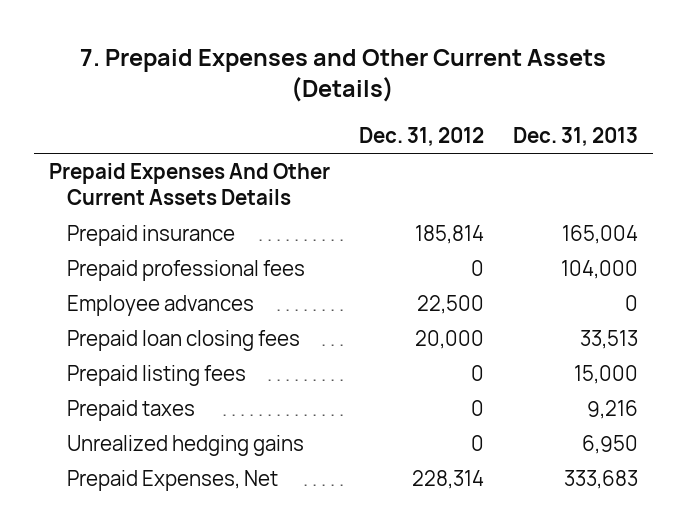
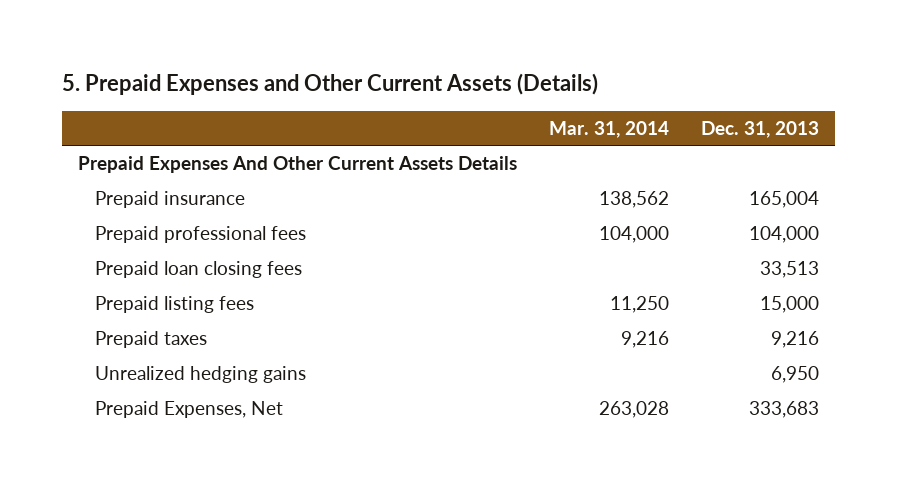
[80,48,607,103] 7. Prepaid Expenses and Other Current Assets (Details) -> [61,73,598,96] 5. Prepaid Expenses and Other Current Assets (Details)
[358,126,484,146] Dec. 31, 2012 -> none
none -> [548,120,669,138] Mar. 31, 2014
[67,295,255,317] Employee advances -> none

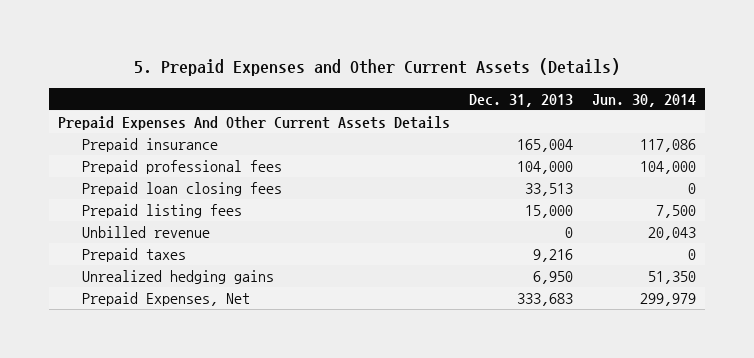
[548,120,669,138] Mar. 31, 2014 -> none
none -> [591,93,696,107] Jun. 30, 2014
none -> [81,225,210,238] Unbilled revenue

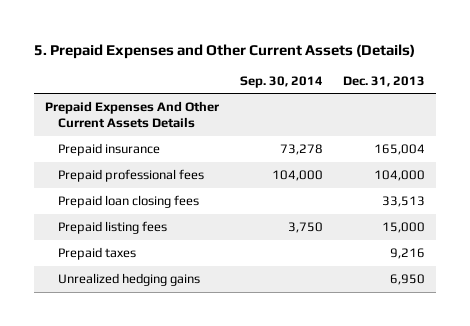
[591,93,696,107] Jun. 30, 2014 -> none
none -> [239,75,323,88] Sep. 30, 2014
[81,225,210,238] Unbilled revenue -> none
[81,291,250,306] Prepaid Expenses, Net -> none

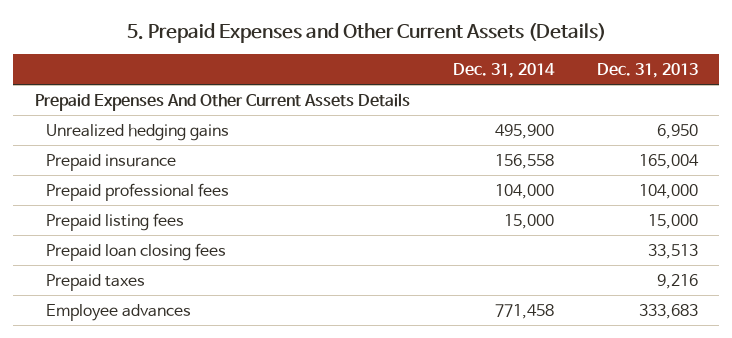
[239,75,323,88] Sep. 30, 2014 -> none
none -> [452,62,555,78] Dec. 31, 2014
[57,273,200,287] Unrealized hedging gains -> [45,123,229,141] Unrealized hedging gains
[57,195,199,209] Prepaid loan closing fees -> [45,242,226,261] Prepaid loan closing fees
none -> [45,303,191,321] Employee advances

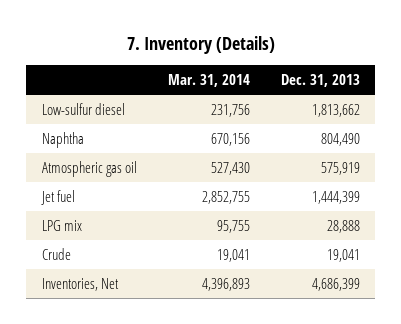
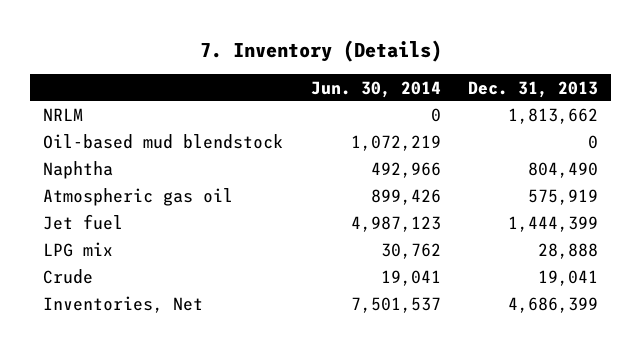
[167,73,250,87] Mar. 31, 2014 -> none
none -> [310,80,441,98] Jun. 30, 2014
[41,103,125,116] Low-sulfur diesel -> [43,108,84,122] NRLM
none -> [43,134,284,150] Oil-based mud blendstock

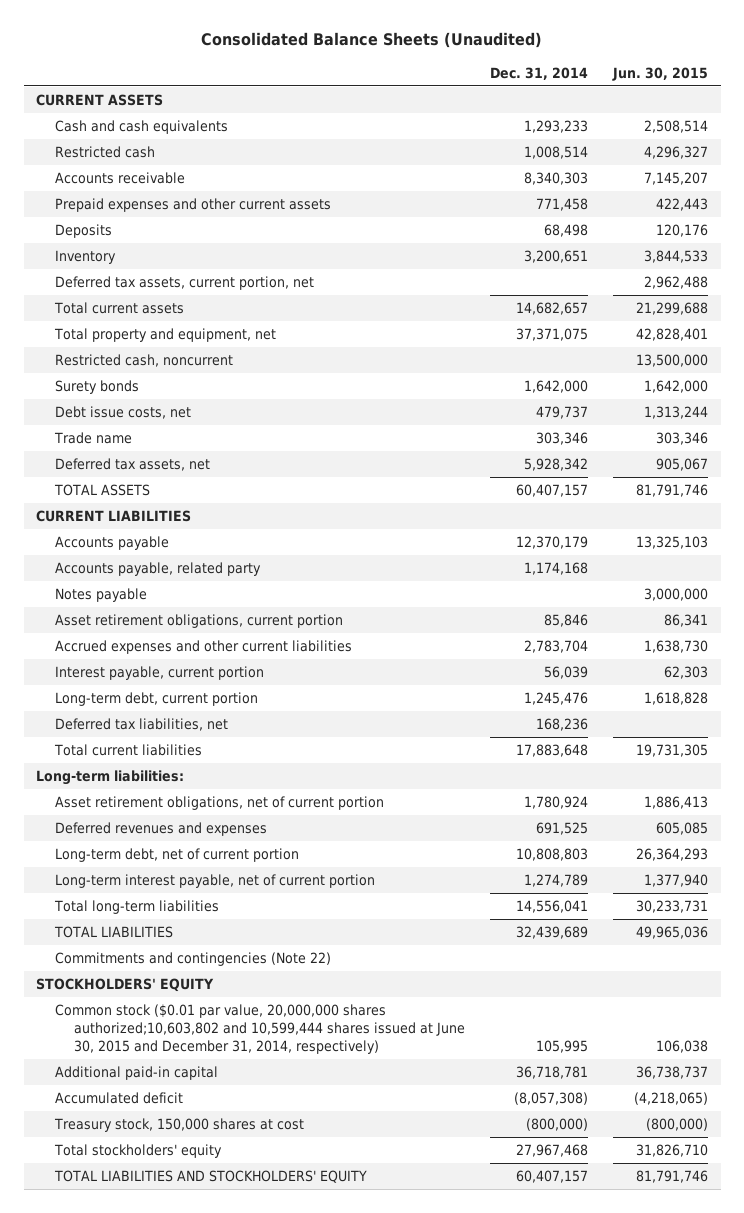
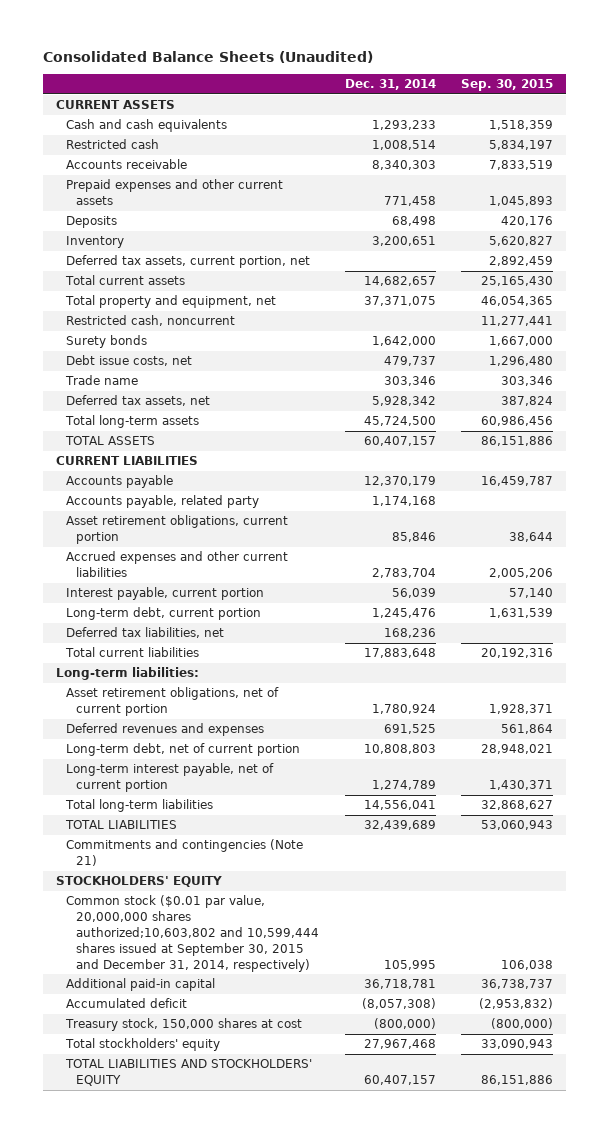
[612,66,709,81] Jun. 30, 2015 -> none
none -> [461,79,554,92] Sep. 30, 2015
none -> [64,415,199,429] Total long-term assets
[55,588,148,603] Notes payable -> none
[55,952,332,967] Commitments and contingencies (Note 22) -> [65,839,303,867] Commitments and contingencies (Note 21)
[55,1004,466,1055] Common stock ($0.01 par value, 20,000,000 shares authorized;10,603,802 and 10,599,444 shares issued at June 30, 2015 and December 31, 2014, respectively) -> [65,895,319,972] Common stock ($0.01 par value, 20,000,000 shares authorized;10,603,802 and 10,599,444 shares issued at September 30, 2015 and December 31, 2014, respectively)

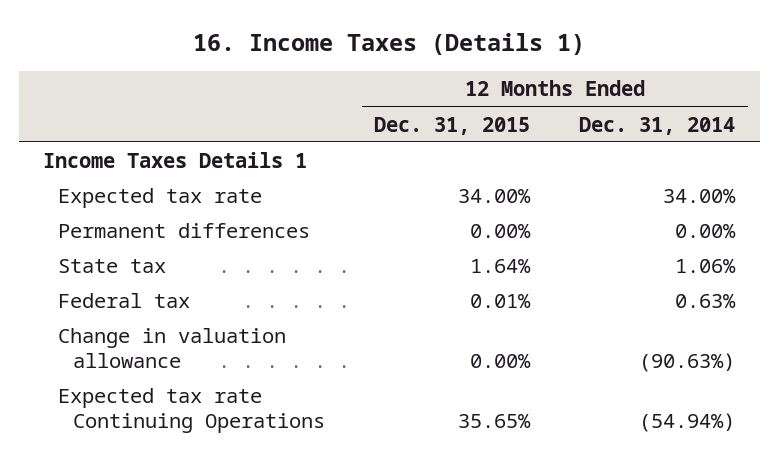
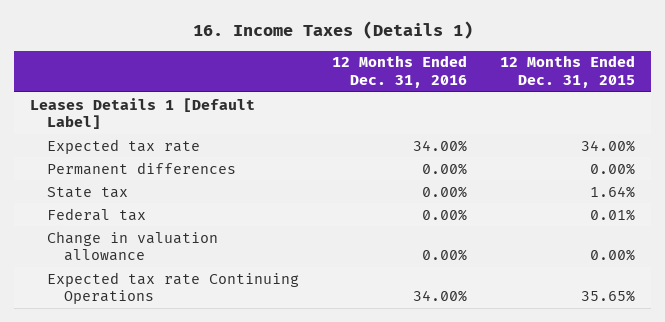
[579,116,736,135] Dec. 31, 2014 -> none
none -> [332,55,468,88] 12 Months Ended Dec. 31, 2016
[43,152,308,169] Income Taxes Details 1 -> [30,97,256,130] Leases Details 1 [Default Label]

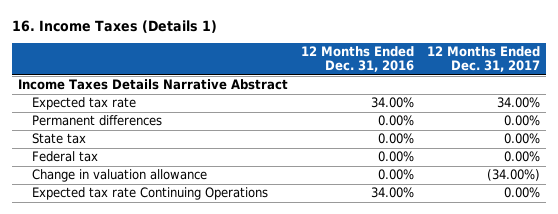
[499,55,635,88] 12 Months Ended Dec. 31, 2015 -> none
none -> [426,46,540,73] 12 Months Ended Dec. 31, 2017
[30,97,256,130] Leases Details 1 [Default Label] -> [17,79,288,91] Income Taxes Details Narrative Abstract

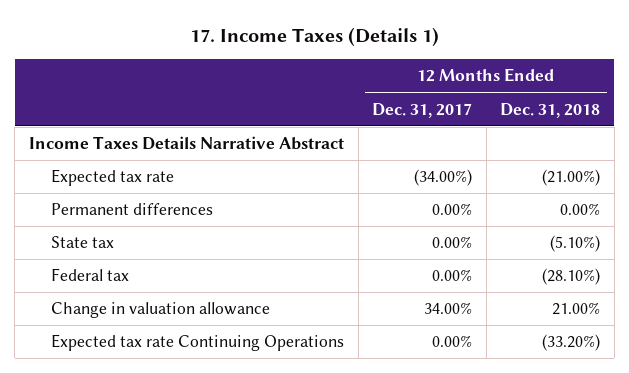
[11,19,217,33] 16. Income Taxes (Details 1) -> [189,26,439,47] 17. Income Taxes (Details 1)
[300,46,414,73] 12 Months Ended Dec. 31, 2016 -> none
none -> [500,102,601,118] Dec. 31, 2018
[496,97,540,109] 34.00% -> [414,169,473,187] (34.00%)
[486,169,540,182] (34.00%) -> [424,302,473,315] 34.00%

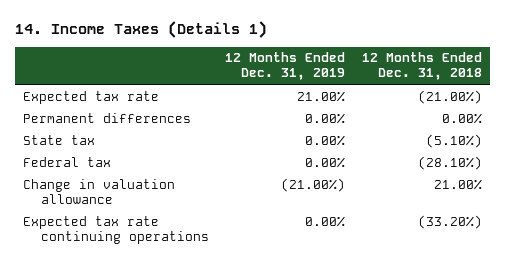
[189,26,439,47] 17. Income Taxes (Details 1) -> [15,21,268,39] 14. Income Taxes (Details 1)
[372,102,473,118] Dec. 31, 2017 -> none
none -> [225,52,346,81] 12 Months Ended Dec. 31, 2019
[28,136,344,151] Income Taxes Details Narrative Abstract -> none
[50,334,344,352] Expected tax rate Continuing Operations -> [23,215,209,244] Expected tax rate continuing operations

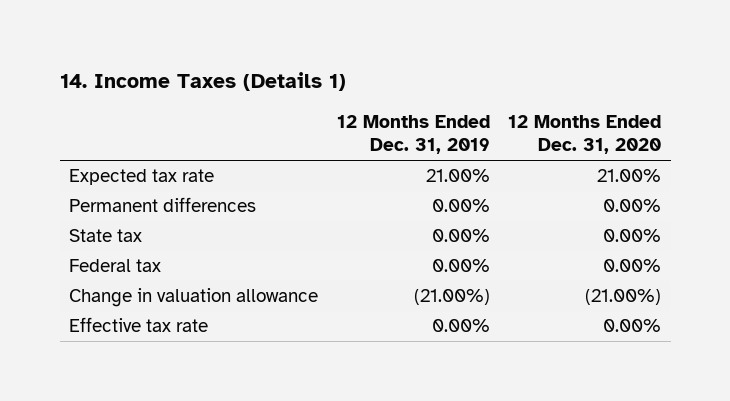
[361,52,482,81] 12 Months Ended Dec. 31, 2018 -> none
none -> [508,114,662,155] 12 Months Ended Dec. 31, 2020
[23,215,209,244] Expected tax rate continuing operations -> [68,317,208,333] Effective tax rate

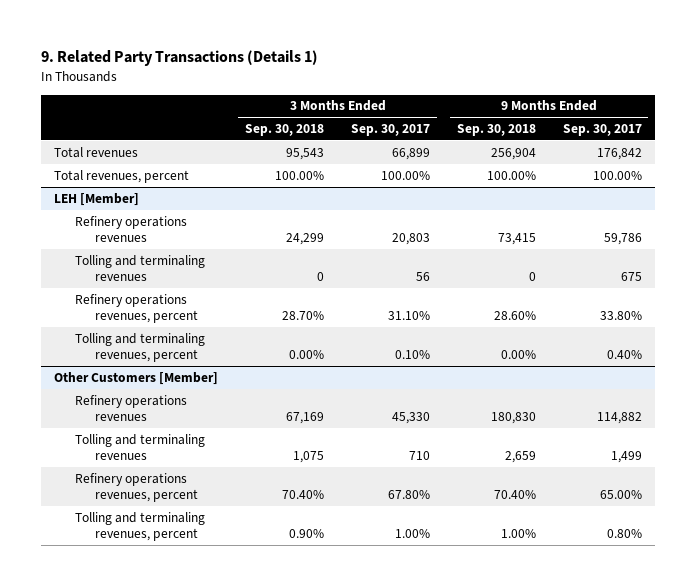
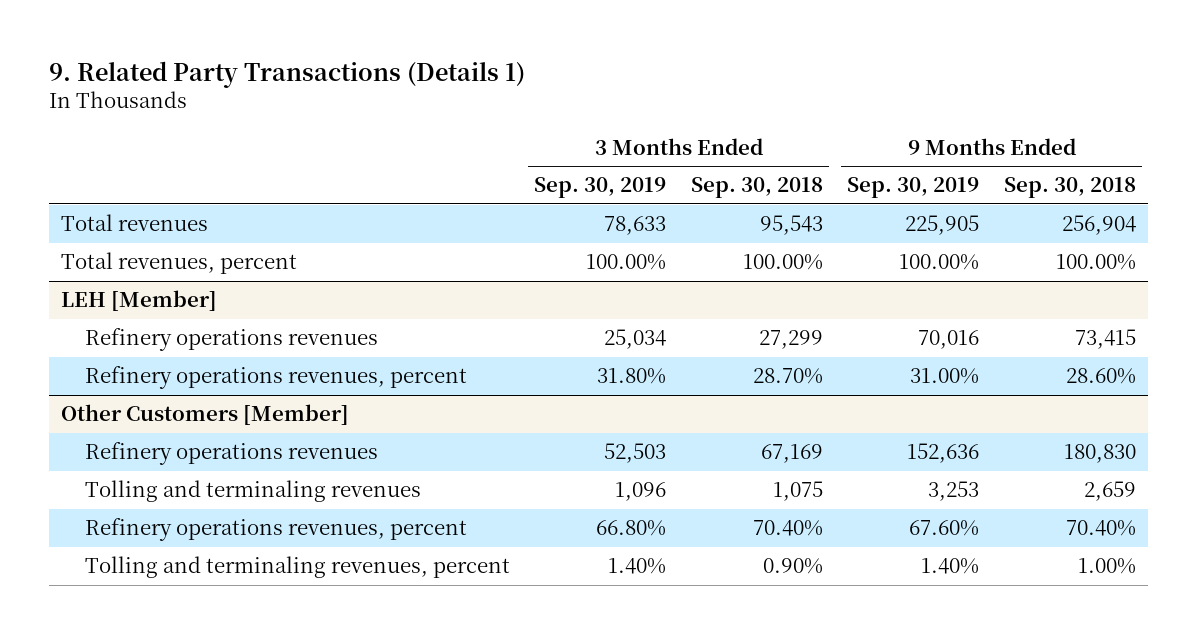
[350,124,430,137] Sep. 30, 2017 -> none
[562,124,642,137] Sep. 30, 2017 -> none
none -> [534,177,667,199] Sep. 30, 2019
none -> [847,177,980,199] Sep. 30, 2019
[74,254,205,282] Tolling and terminaling revenues -> none
[286,233,325,246] 24,299 -> [758,330,823,350] 27,299
[74,332,205,363] Tolling and terminaling revenues, percent -> none

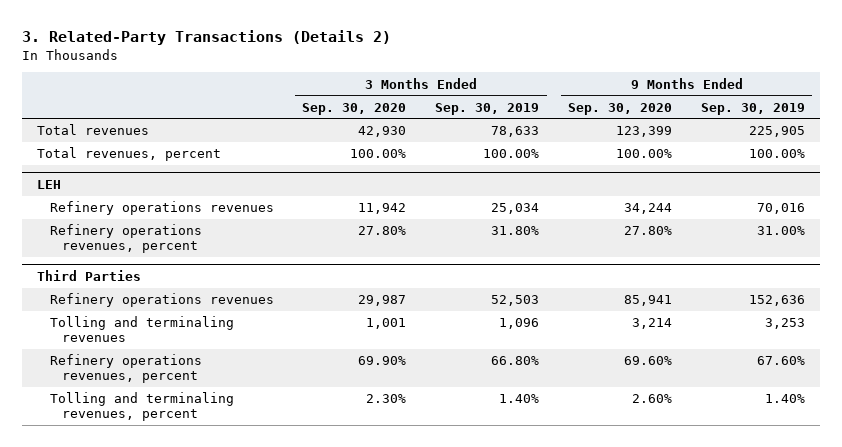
[48,60,525,88] 9. Related Party Transactions (Details 1) -> [22,30,392,46] 3. Related-Party Transactions (Details 2)
[690,177,823,199] Sep. 30, 2018 -> none
[1003,177,1136,199] Sep. 30, 2018 -> none
none -> [302,102,407,115] Sep. 30, 2020
none -> [568,102,673,115] Sep. 30, 2020
[61,290,218,312] LEH [Member] -> [36,179,61,189] LEH
[61,404,350,426] Other Customers [Member] -> none
none -> [36,269,141,281] Third Parties

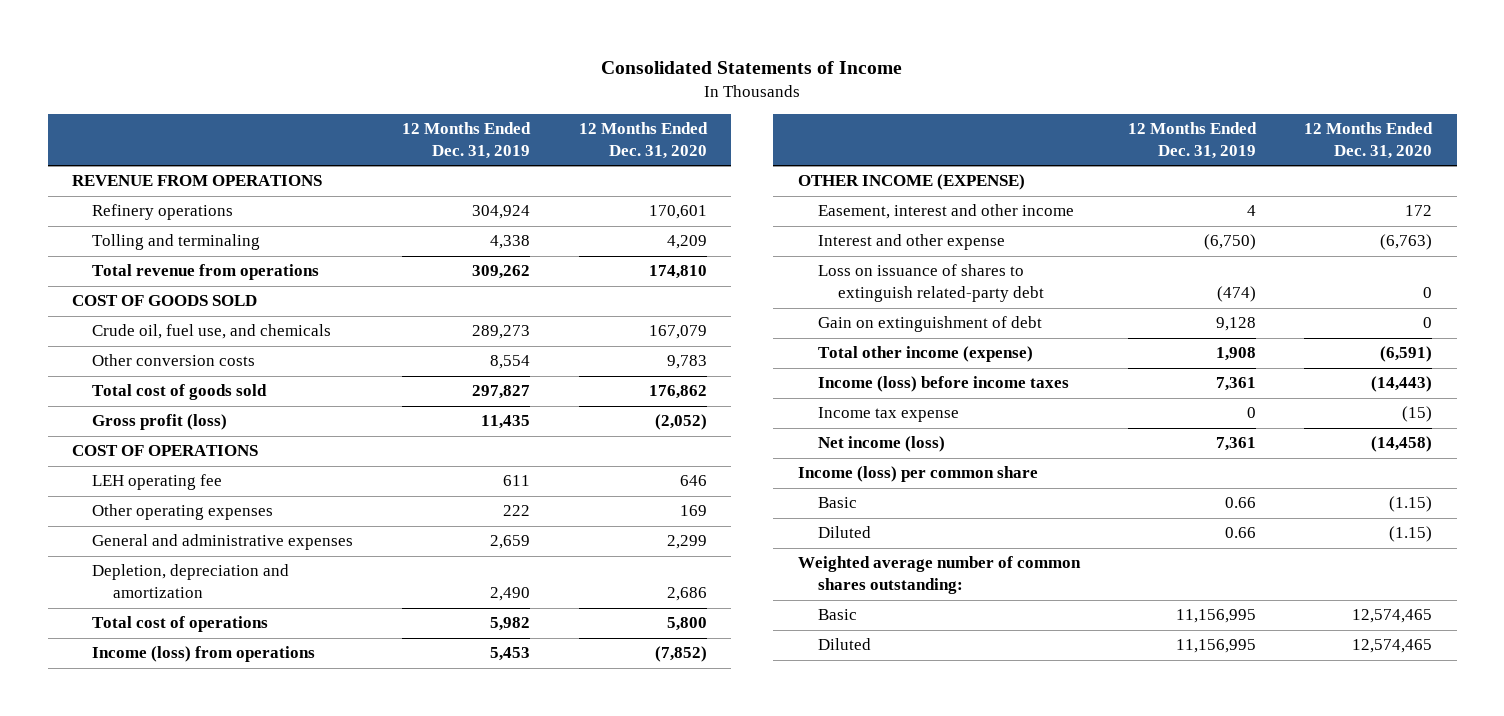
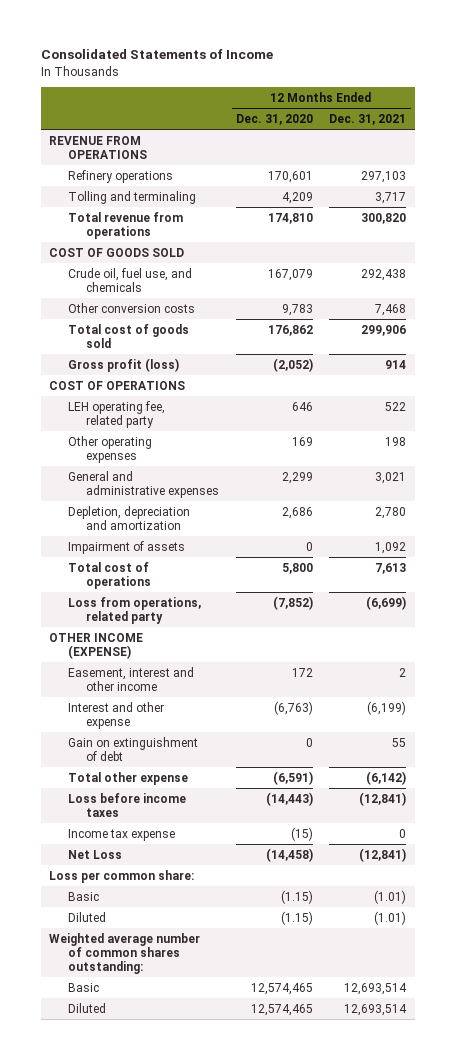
[402,122,532,159] 12 Months Ended Dec. 31, 2019 -> none
none -> [329,114,407,126] Dec. 31, 2021
[92,474,223,491] LEH operating fee -> [67,400,165,428] LEH operating fee, related party
none -> [67,540,185,554] Impairment of assets
[92,646,316,663] Income (loss) from operations -> [67,596,201,624] Loss from operations, related party
[817,264,1045,303] Loss on issuance of shares to extinguish related-party debt -> none
[817,346,1033,363] Total other income (expense) -> [67,771,188,785] Total other expense
[817,376,1069,393] Income (loss) before income taxes -> [67,792,186,817] Loss before income taxes
[817,436,945,453] Net income (loss) -> [67,849,122,859] Net Loss
[797,466,1038,483] Income (loss) per common share -> [49,869,195,883] Loss per common share:

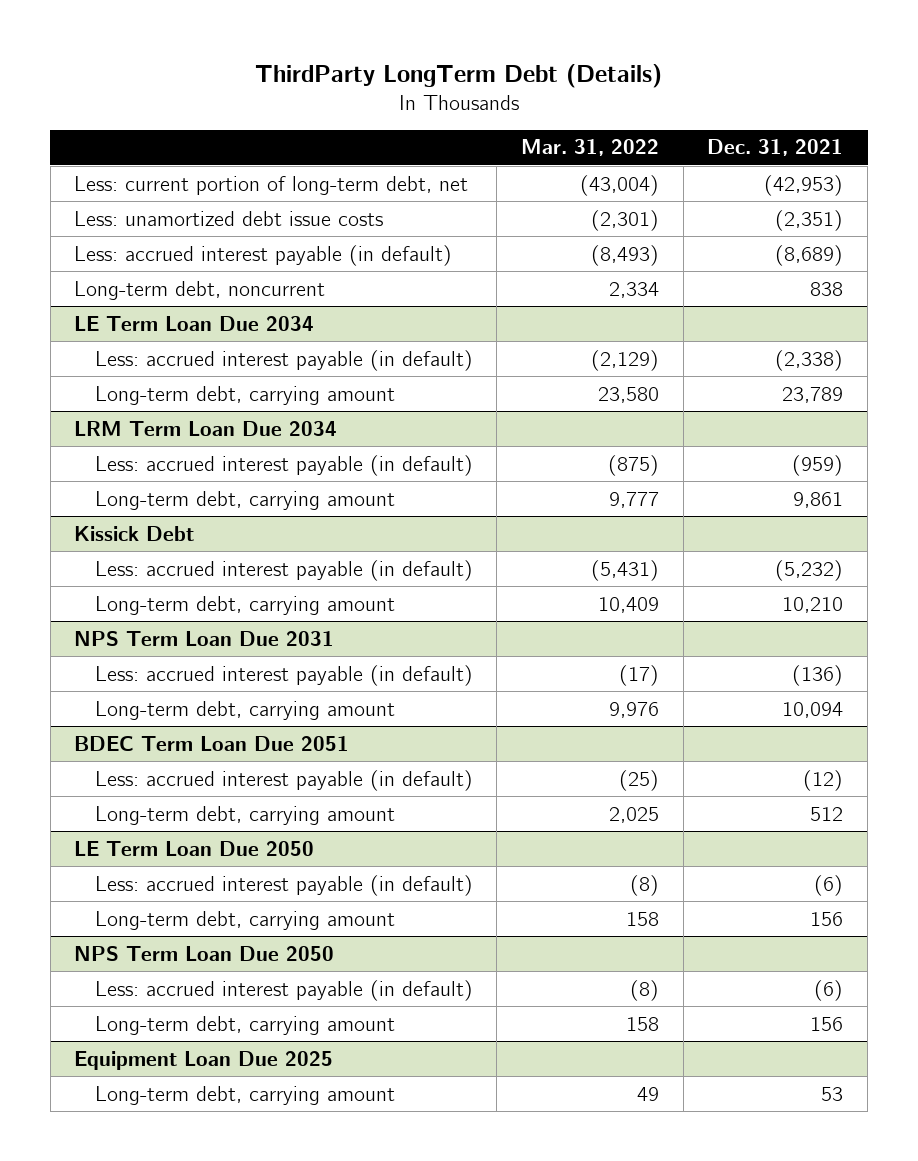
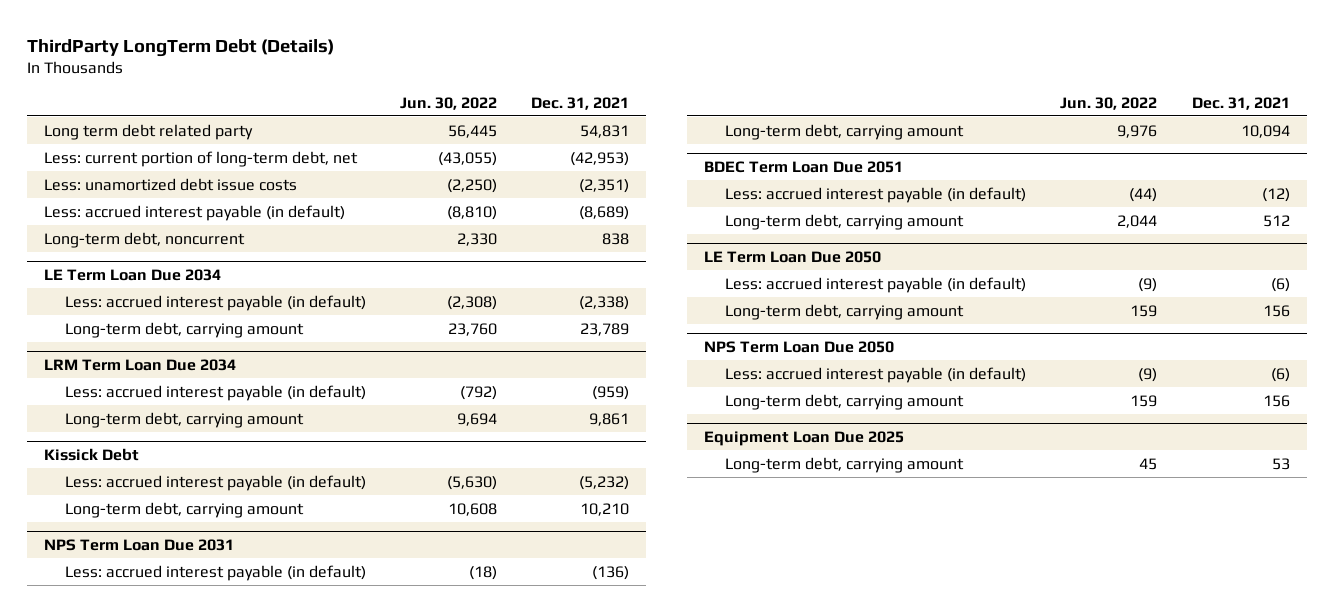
[520,139,659,157] Mar. 31, 2022 -> none
none -> [400,96,498,110] Jun. 30, 2022
none -> [43,123,253,140] Long term debt related party

